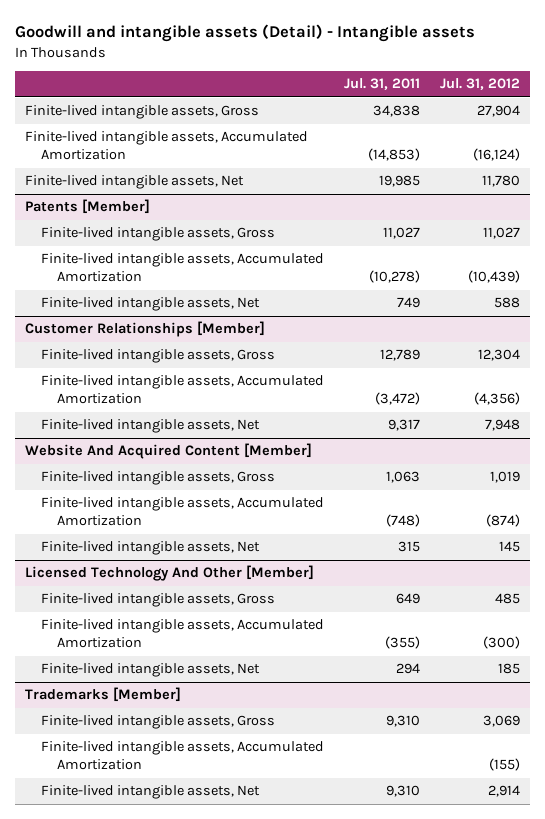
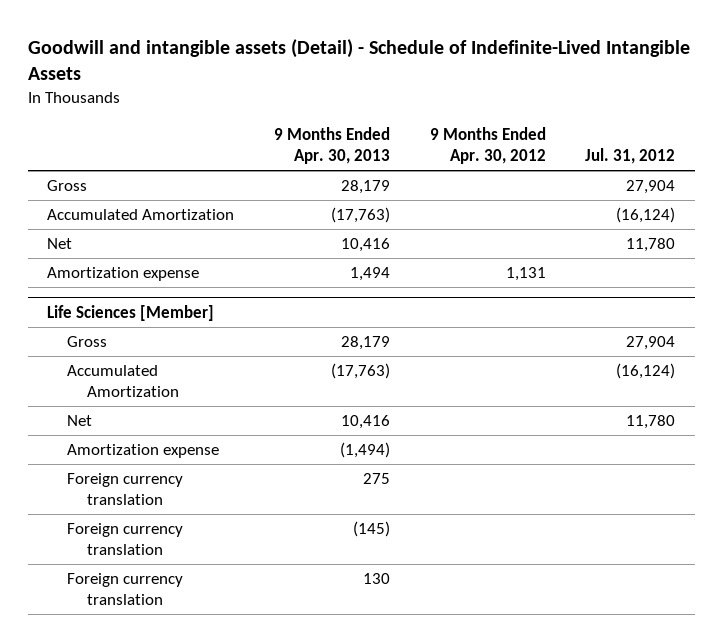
[14,24,475,43] Goodwill and intangible assets (Detail) - Intangible assets -> [27,38,690,81] Goodwill and intangible assets (Detail) - Schedule of Indefinite-Lived Intangible Assets
[344,78,421,91] Jul. 31, 2011 -> none
none -> [273,126,390,165] 9 Months Ended Apr. 30, 2013
none -> [429,126,546,165] 9 Months Ended Apr. 30, 2012
[24,199,150,215] Patents [Member] -> none
[40,227,275,242] Finite-lived intangible assets, Gross -> none
[40,253,324,283] Finite-lived intangible assets, Accumulated Amortization -> none
[40,297,260,312] Finite-lived intangible assets, Net -> none
[24,321,265,338] Customer Relationships [Member] -> none
[40,349,275,364] Finite-lived intangible assets, Gross -> none
[40,375,324,405] Finite-lived intangible assets, Accumulated Amortization -> none
[40,419,260,434] Finite-lived intangible assets, Net -> none
[24,443,312,460] Website And Acquired Content [Member] -> none
[40,471,275,486] Finite-lived intangible assets, Gross -> none
[40,497,324,527] Finite-lived intangible assets, Accumulated Amortization -> none
[40,541,260,556] Finite-lived intangible assets, Net -> none
[24,565,314,582] Licensed Technology And Other [Member] -> none
[40,593,275,608] Finite-lived intangible assets, Gross -> none
[40,619,324,649] Finite-lived intangible assets, Accumulated Amortization -> none
[40,663,260,678] Finite-lived intangible assets, Net -> none
[24,687,181,703] Trademarks [Member] -> none
[40,715,275,730] Finite-lived intangible assets, Gross -> none
[40,741,324,771] Finite-lived intangible assets, Accumulated Amortization -> none
[40,785,260,800] Finite-lived intangible assets, Net -> none
[24,105,259,120] Finite-lived intangible assets, Gross -> [47,180,88,192] Gross
[24,131,308,161] Finite-lived intangible assets, Accumulated Amortization -> [47,209,235,221] Accumulated Amortization
[24,175,244,190] Finite-lived intangible assets, Net -> [47,238,73,250] Net
none -> [47,267,200,282] Amortization expense
none -> [47,304,215,321] Life Sciences [Member]
none -> [67,336,108,348] Gross
none -> [67,365,180,398] Accumulated Amortization
none -> [67,415,93,427] Net
none -> [67,444,220,459] Amortization expense
none -> [67,473,184,506] Foreign currency translation
none -> [67,523,184,556] Foreign currency translation
none -> [67,573,184,606] Foreign currency translation

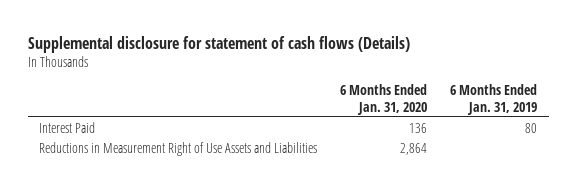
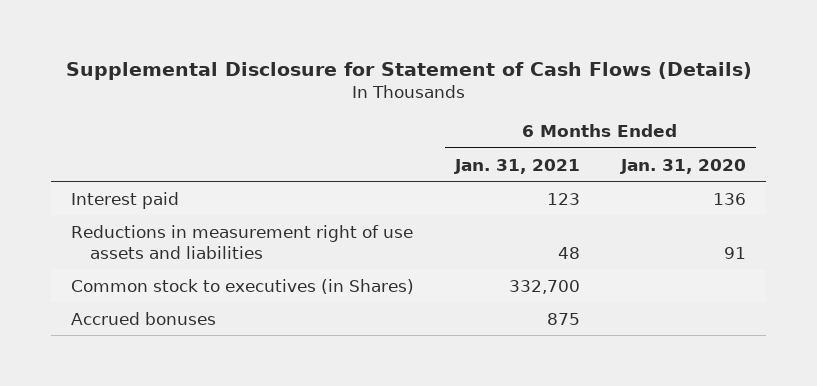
[27,35,410,53] Supplemental disclosure for statement of cash flows (Details) -> [65,62,752,81] Supplemental Disclosure for Statement of Cash Flows (Details)
[450,84,538,115] 6 Months Ended Jan. 31, 2019 -> none
none -> [454,158,581,174] Jan. 31, 2021
[39,121,96,133] Interest Paid -> [71,191,180,209] Interest paid
[39,141,318,156] Reductions in Measurement Right of Use Assets and Liabilities -> [71,224,414,259] Reductions in measurement right of use assets and liabilities
[400,142,428,155] 2,864 -> [723,246,746,259] 91
none -> [71,278,415,294] Common stock to executives (in Shares)
none -> [71,311,217,325] Accrued bonuses

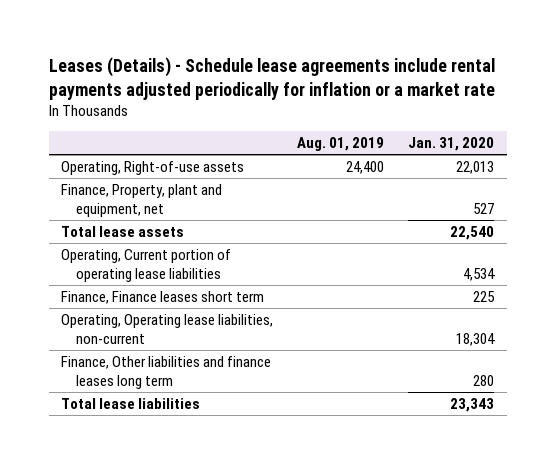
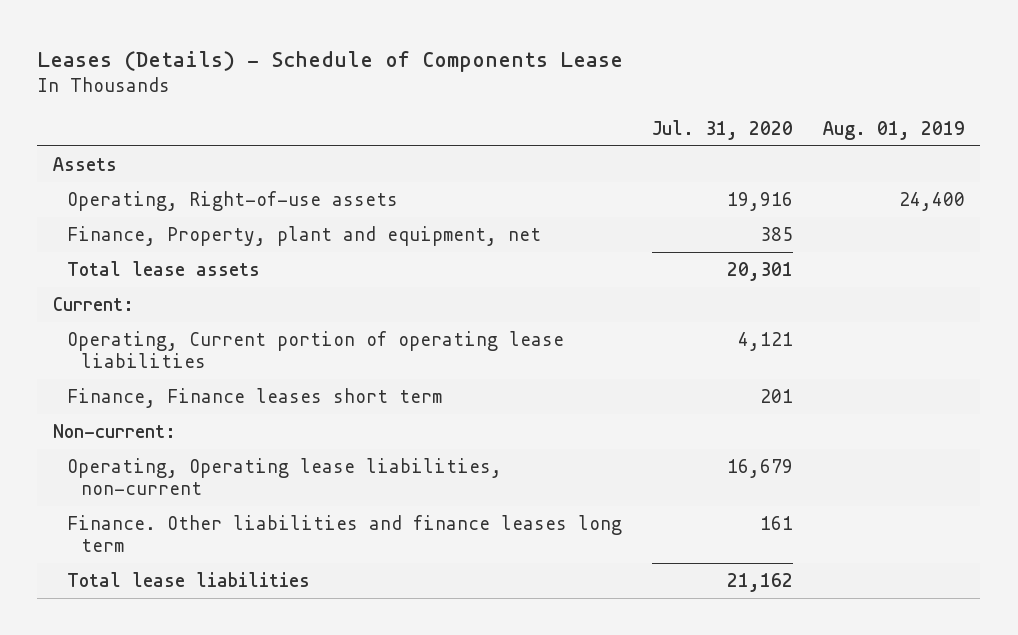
[48,57,495,100] Leases (Details) - Schedule lease agreements include rental payments adjusted periodically for inflation or a market rate -> [37,50,624,72] Leases (Details) - Schedule of Components Lease
[408,137,495,152] Jan. 31, 2020 -> none
none -> [652,120,794,141] Jul. 31, 2020
none -> [52,156,117,171] Assets
none -> [52,296,134,311] Current:
none -> [52,423,176,438] Non-current:
[60,355,271,389] Finance, Other liabilities and finance leases long term -> [66,514,622,553] Finance. Other liabilities and finance leases long term

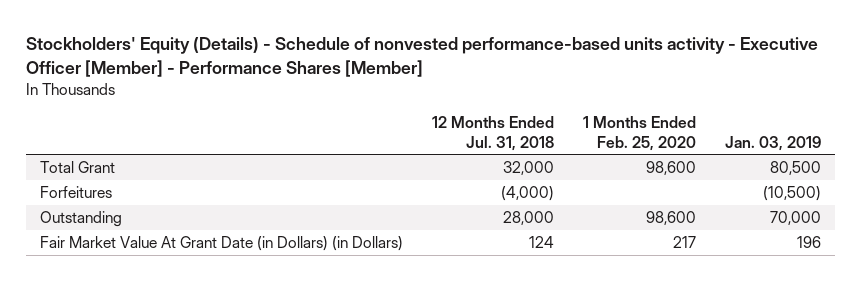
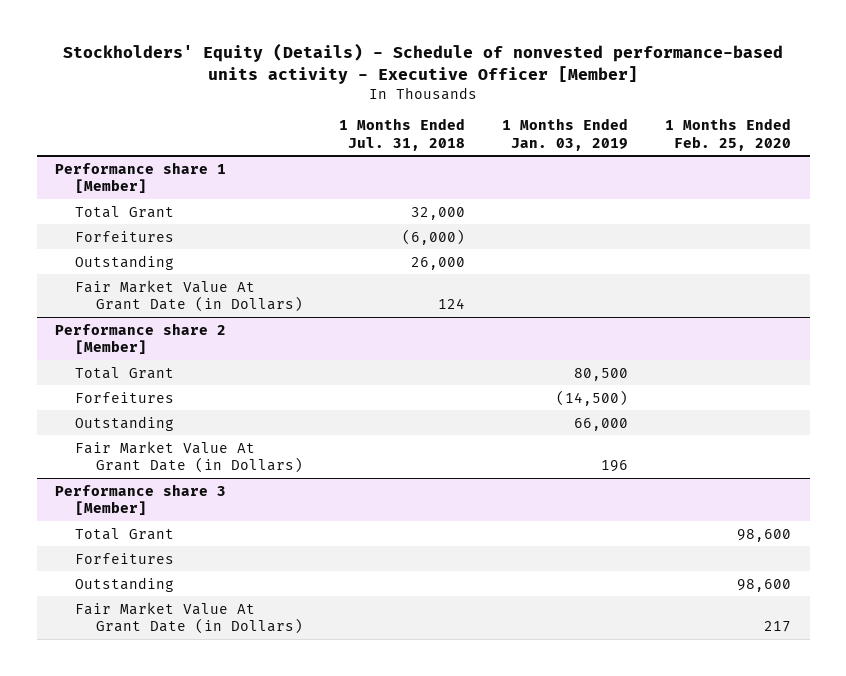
[25,36,818,77] Stockholders' Equity (Details) - Schedule of nonvested performance-based units activity - Executive Officer [Member] - Performance Shares [Member] -> [63,43,784,84] Stockholders' Equity (Details) - Schedule of nonvested performance-based units activity - Executive Officer [Member]
[432,116,555,151] 12 Months Ended Jul. 31, 2018 -> none
[724,135,821,151] Jan. 03, 2019 -> none
none -> [339,118,466,151] 1 Months Ended Jul. 31, 2018
none -> [502,118,629,151] 1 Months Ended Jan. 03, 2019
none -> [55,161,227,194] Performance share 1 [Member]
none -> [75,205,175,218] Total Grant
none -> [75,230,175,242] Forfeitures
none -> [75,254,175,270] Outstanding
none -> [75,279,303,313] Fair Market Value At Grant Date (in Dollars)
none -> [55,322,227,355] Performance share 2 [Member]
none -> [75,366,175,379] Total Grant
none -> [75,391,175,403] Forfeitures
none -> [75,415,175,431] Outstanding
none -> [75,440,303,474] Fair Market Value At Grant Date (in Dollars)
none -> [55,483,227,516] Performance share 3 [Member]
[40,236,404,252] Fair Market Value At Grant Date (in Dollars) (in Dollars) -> [75,601,303,635] Fair Market Value At Grant Date (in Dollars)

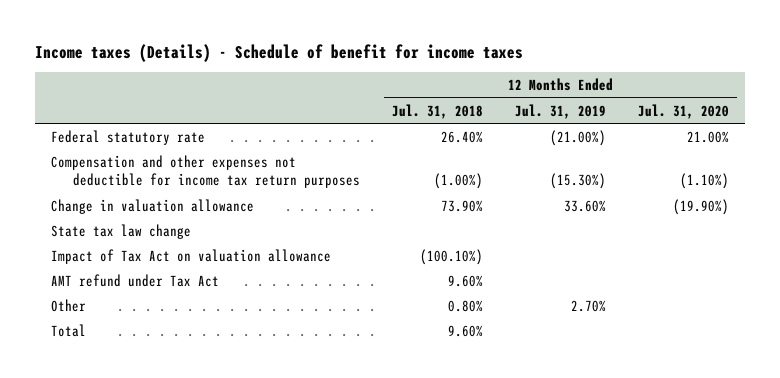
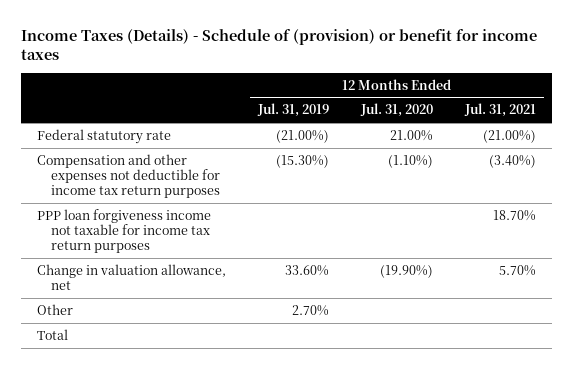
[35,43,524,62] Income taxes (Details) - Schedule of benefit for income taxes -> [21,28,538,61] Income Taxes (Details) - Schedule of (provision) or benefit for income taxes
[392,103,484,119] Jul. 31, 2018 -> none
none -> [463,103,536,118] Jul. 31, 2021
[51,223,192,239] State tax law change -> none
[51,248,332,264] Impact of Tax Act on valuation allowance -> none
[51,273,220,287] AMT refund under Tax Act -> none
none -> [37,208,212,254] PPP loan forgiveness income not taxable for income tax return purposes
[51,198,255,214] Change in valuation allowance -> [37,263,227,290] Change in valuation allowance, net

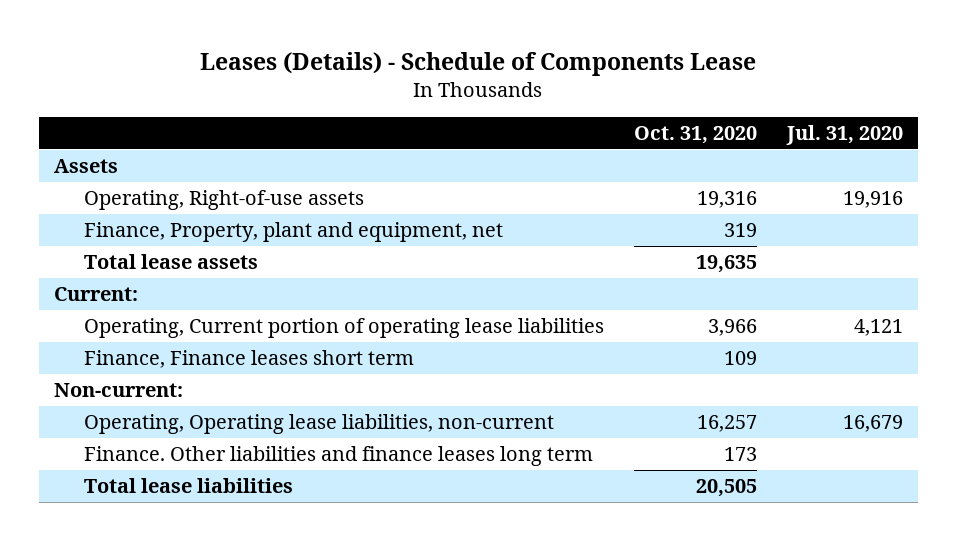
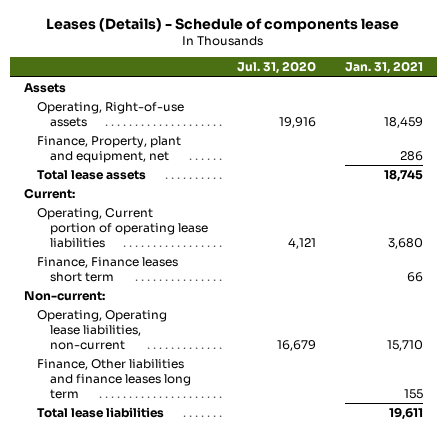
[200,52,757,77] Leases (Details) - Schedule of Components Lease -> [46,17,400,32] Leases (Details) - Schedule of components lease
[633,126,757,145] Oct. 31, 2020 -> none
none -> [344,61,423,75] Jan. 31, 2021
[83,446,593,467] Finance. Other liabilities and finance leases long term -> [37,359,191,399] Finance, Other liabilities and finance leases long term

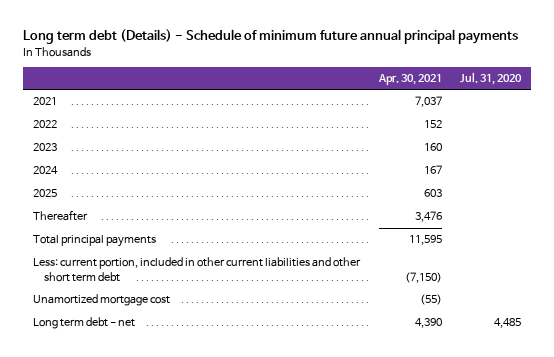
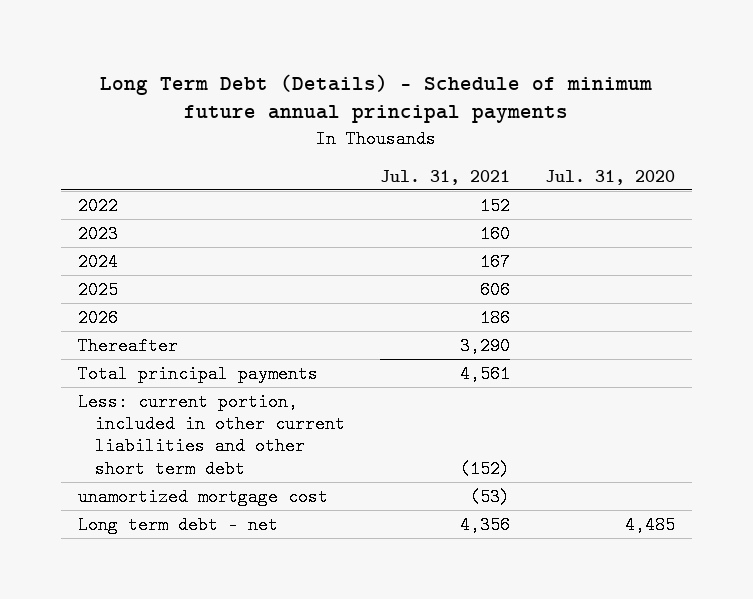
[23,29,519,45] Long term debt (Details) - Schedule of minimum future annual principal payments -> [100,73,653,124] Long Term Debt (Details) - Schedule of minimum future annual principal payments
[377,74,442,86] Apr. 30, 2021 -> none
none -> [379,169,510,185] Jul. 31, 2021
[32,97,57,106] 2021 -> none
none -> [78,308,119,327] 2026
[32,294,170,307] Unamortized mortgage cost -> [78,487,329,506] unamortized mortgage cost

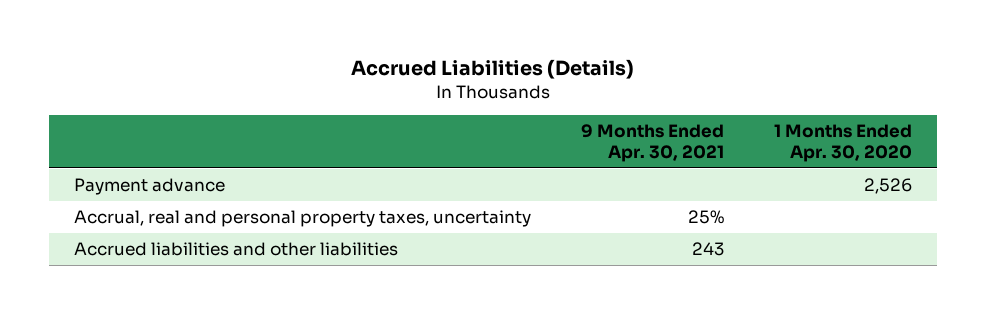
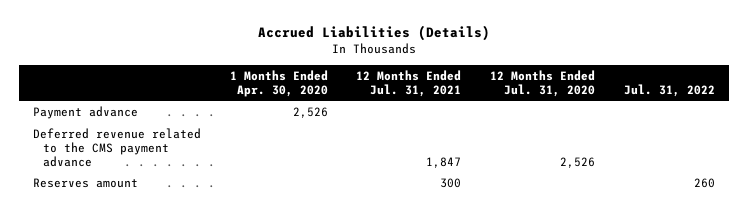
[581,123,725,162] 9 Months Ended Apr. 30, 2021 -> none
none -> [356,69,462,97] 12 Months Ended Jul. 31, 2021
none -> [489,69,595,97] 12 Months Ended Jul. 31, 2020
none -> [623,83,715,97] Jul. 31, 2022
[74,210,532,228] Accrual, real and personal property taxes, uncertainty -> none
none -> [33,127,202,167] Deferred revenue related to the CMS payment advance
[74,242,399,257] Accrued liabilities and other liabilities -> [33,177,139,188] Reserves amount

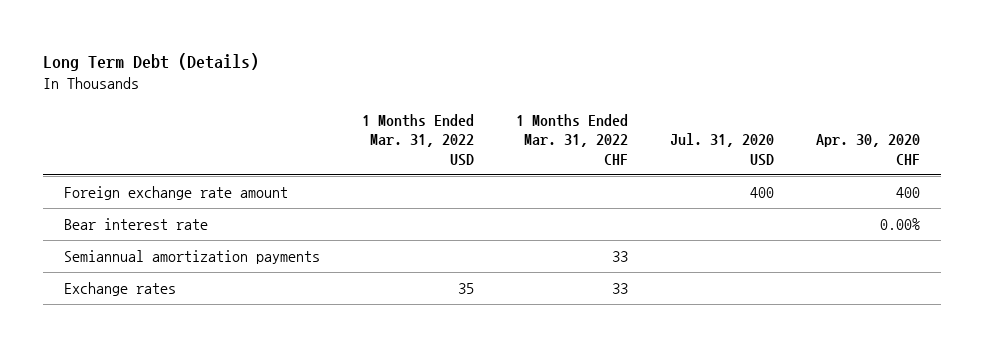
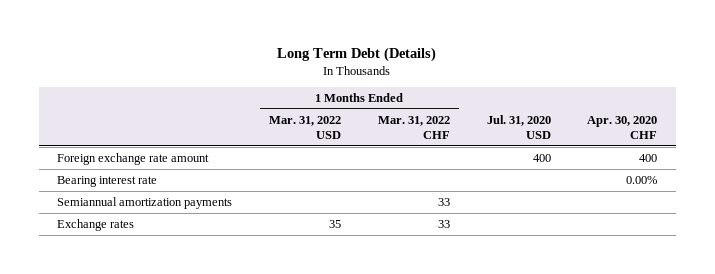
[63,217,208,230] Bear interest rate -> [57,175,158,187] Bearing interest rate

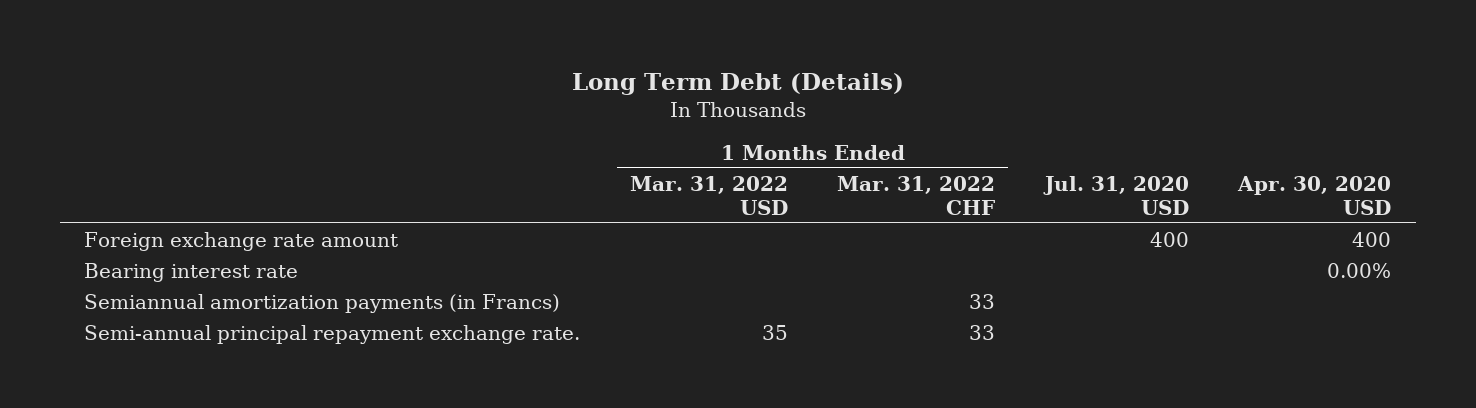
[587,115,658,140] Apr. 30, 2020 CHF -> none
none -> [1237,175,1392,215] Apr. 30, 2020 USD
[57,196,233,209] Semiannual amortization payments -> [84,293,561,313] Semiannual amortization payments (in Francs)
[57,218,135,231] Exchange rates -> [84,324,581,344] Semi-annual principal repayment exchange rate.

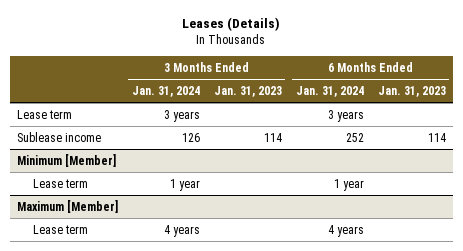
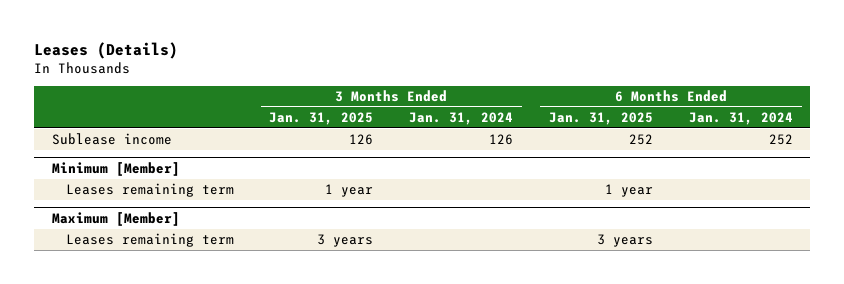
[213,85,282,97] Jan. 31, 2023 -> none
[377,85,446,97] Jan. 31, 2023 -> none
none -> [269,111,374,125] Jan. 31, 2025
none -> [548,111,653,125] Jan. 31, 2025
[16,109,72,119] Lease term -> none
[33,178,89,188] Lease term -> none
none -> [65,183,234,198] Leases remaining term
[33,224,89,234] Lease term -> none
none -> [65,233,234,248] Leases remaining term

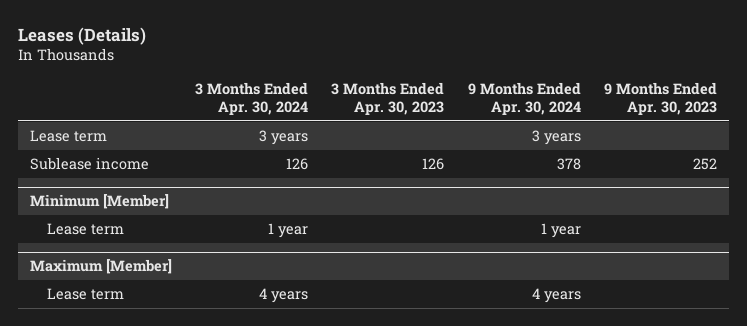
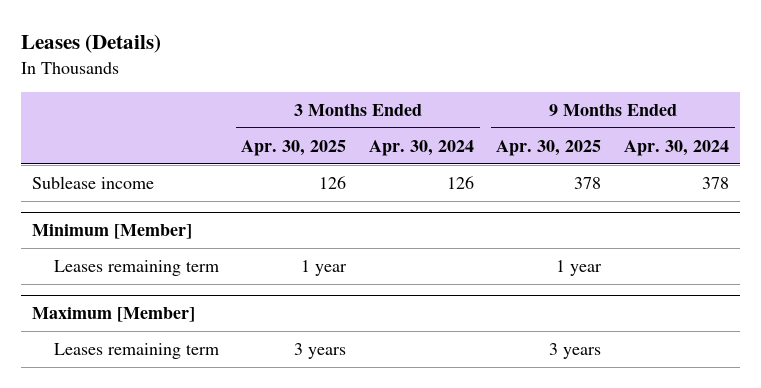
[331,82,445,116] 3 Months Ended Apr. 30, 2023 -> none
[604,82,718,116] 9 Months Ended Apr. 30, 2023 -> none
none -> [241,139,347,156] Apr. 30, 2025
none -> [496,139,602,156] Apr. 30, 2025
[29,130,107,143] Lease term -> none
[46,223,124,236] Lease term -> none
none -> [53,259,219,276] Leases remaining term
[46,288,124,301] Lease term -> none
none -> [53,342,219,359] Leases remaining term

